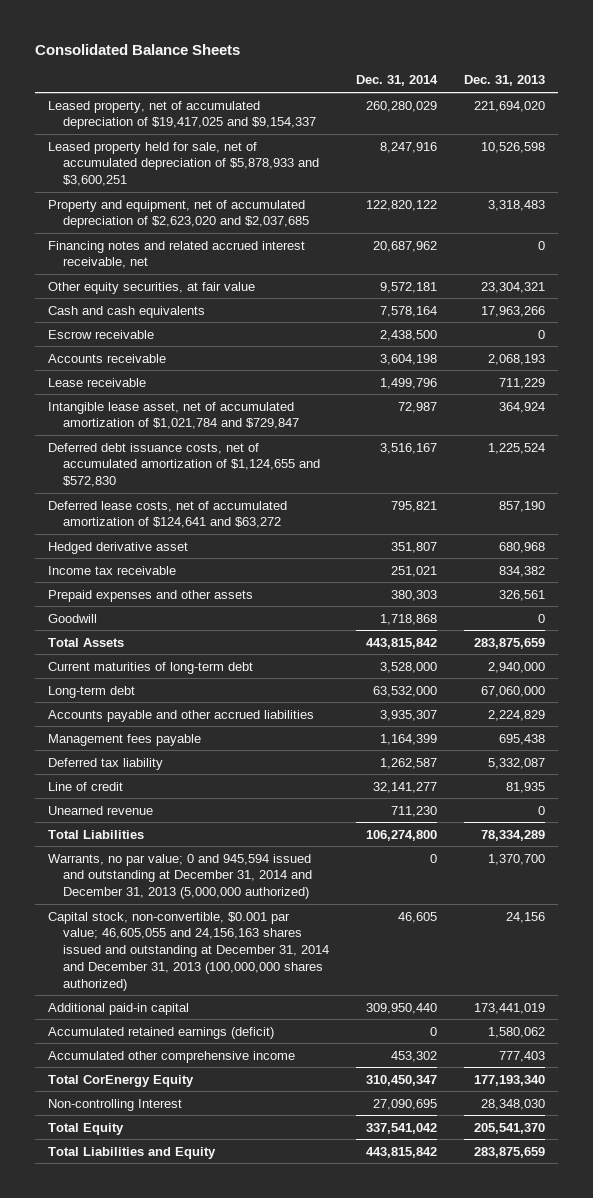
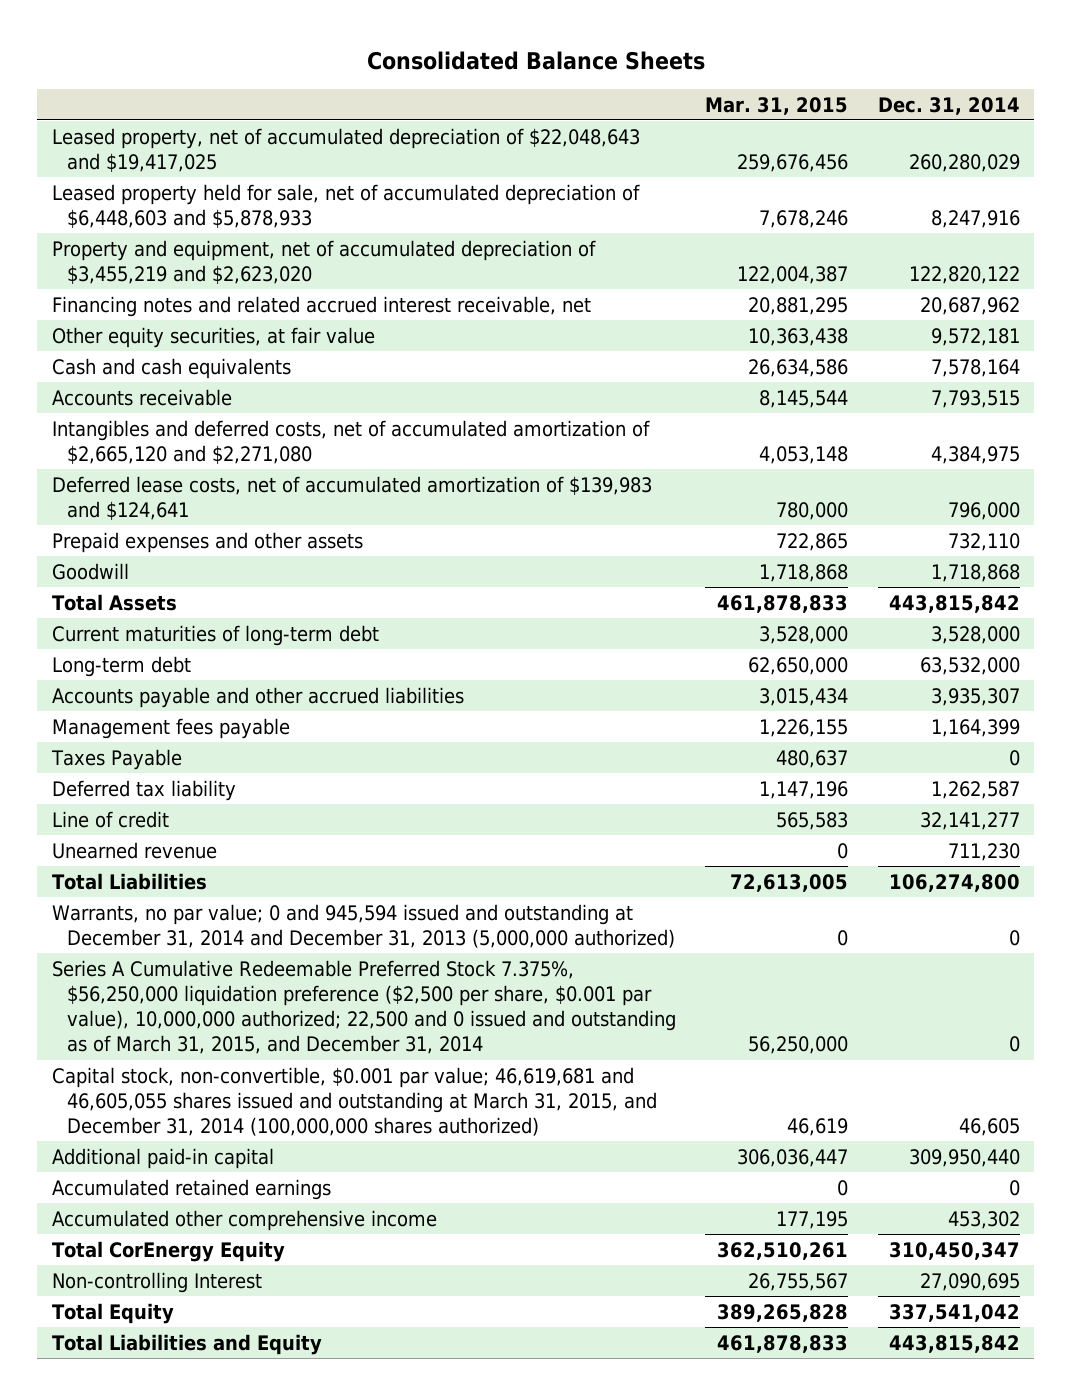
[463,75,545,87] Dec. 31, 2013 -> none
none -> [705,96,849,115] Mar. 31, 2015
[48,100,316,130] Leased property, net of accumulated depreciation of $19,417,025 and $9,154,337 -> [52,127,641,173] Leased property, net of accumulated depreciation of $22,048,643 and $19,417,025
[48,141,319,187] Leased property held for sale, net of accumulated depreciation of $5,878,933 and $3,600,251 -> [52,183,641,229] Leased property held for sale, net of accumulated depreciation of $6,448,603 and $5,878,933
[48,199,309,229] Property and equipment, net of accumulated depreciation of $2,623,020 and $2,037,685 -> [52,239,597,285] Property and equipment, net of accumulated depreciation of $3,455,219 and $2,623,020
[48,329,155,339] Escrow receivable -> none
[48,377,147,387] Lease receivable -> none
[48,401,299,430] Intangible lease asset, net of accumulated amortization of $1,021,784 and $729,847 -> none
[48,442,320,488] Deferred debt issuance costs, net of accumulated amortization of $1,124,655 and $572,830 -> none
[48,541,189,554] Hedged derivative asset -> none
[48,565,177,575] Income tax receivable -> none
[379,353,437,365] 3,604,198 -> [930,389,1020,408] 7,793,515
none -> [52,419,651,465] Intangibles and deferred costs, net of accumulated amortization of $2,665,120 and $2,271,080
[48,500,288,529] Deferred lease costs, net of accumulated amortization of $124,641 and $63,272 -> [52,475,653,521] Deferred lease costs, net of accumulated amortization of $139,983 and $124,641
[390,500,437,512] 795,821 -> [947,502,1020,521] 796,000
[390,589,437,601] 380,303 -> [947,532,1020,551] 732,110
none -> [51,748,183,770] Taxes Payable
none -> [52,959,676,1055] Series A Cumulative Redeemable Preferred Stock 7.375%, $56,250,000 liquidation preference ($2,500 per share, $0.001 par value), 10,000,000 authorized; 22,500 and 0 issued and outstanding as of March 31, 2015, and December 31, 2014
[48,911,329,991] Capital stock, non-convertible, $0.001 par value; 46,605,055 and 24,156,163 shares issued and outstanding at December 31, 2014 and December 31, 2013 (100,000,000 shares authorized) -> [52,1066,657,1137] Capital stock, non-convertible, $0.001 par value; 46,619,681 and 46,605,055 shares issued and outstanding at March 31, 2015, and December 31, 2014 (100,000,000 shares authorized)
[48,1026,275,1039] Accumulated retained earnings (deficit) -> [52,1178,332,1200] Accumulated retained earnings

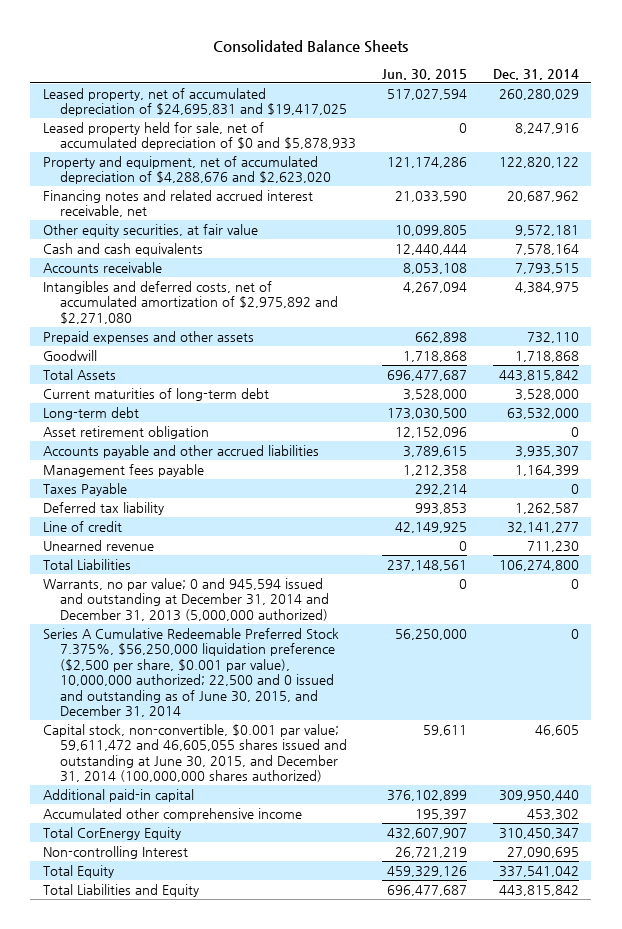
[705,96,849,115] Mar. 31, 2015 -> none
none -> [381,68,467,80] Jun. 30, 2015
[52,127,641,173] Leased property, net of accumulated depreciation of $22,048,643 and $19,417,025 -> [43,88,348,117] Leased property, net of accumulated depreciation of $24,695,831 and $19,417,025
[52,183,641,229] Leased property held for sale, net of accumulated depreciation of $6,448,603 and $5,878,933 -> [43,122,357,151] Leased property held for sale, net of accumulated depreciation of $0 and $5,878,933
[52,239,597,285] Property and equipment, net of accumulated depreciation of $3,455,219 and $2,623,020 -> [43,156,332,185] Property and equipment, net of accumulated depreciation of $4,288,676 and $2,623,020
[52,475,653,521] Deferred lease costs, net of accumulated amortization of $139,983 and $124,641 -> none
[52,419,651,465] Intangibles and deferred costs, net of accumulated amortization of $2,665,120 and $2,271,080 -> [43,281,339,324] Intangibles and deferred costs, net of accumulated amortization of $2,975,892 and $2,271,080
none -> [43,426,210,440] Asset retirement obligation
[52,959,676,1055] Series A Cumulative Redeemable Preferred Stock 7.375%, $56,250,000 liquidation preference ($2,500 per share, $0.001 par value), 10,000,000 authorized; 22,500 and 0 issued and outstanding as of March 31, 2015, and December 31, 2014 -> [43,628,340,718] Series A Cumulative Redeemable Preferred Stock 7.375%, $56,250,000 liquidation preference ($2,500 per share, $0.001 par value), 10,000,000 authorized; 22,500 and 0 issued and outstanding as of June 30, 2015, and December 31, 2014
[52,1066,657,1137] Capital stock, non-convertible, $0.001 par value; 46,619,681 and 46,605,055 shares issued and outstanding at March 31, 2015, and December 31, 2014 (100,000,000 shares authorized) -> [43,724,348,783] Capital stock, non-convertible, $0.001 par value; 59,611,472 and 46,605,055 shares issued and outstanding at June 30, 2015, and December 31, 2014 (100,000,000 shares authorized)
[52,1178,332,1200] Accumulated retained earnings -> none

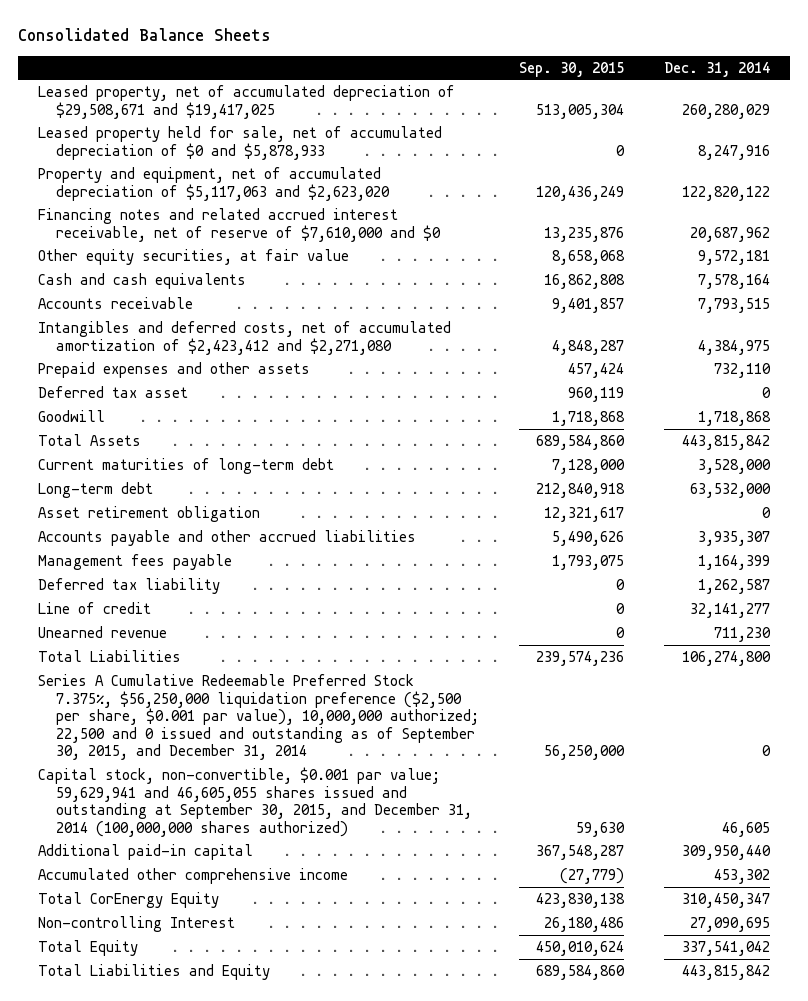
[381,68,467,80] Jun. 30, 2015 -> none
none -> [518,61,624,77] Sep. 30, 2015
[43,88,348,117] Leased property, net of accumulated depreciation of $24,695,831 and $19,417,025 -> [37,84,455,119] Leased property, net of accumulated depreciation of $29,508,671 and $19,417,025
[43,156,332,185] Property and equipment, net of accumulated depreciation of $4,288,676 and $2,623,020 -> [37,166,391,201] Property and equipment, net of accumulated depreciation of $5,117,063 and $2,623,020
[43,190,314,218] Financing notes and related accrued interest receivable, net -> [37,207,442,242] Financing notes and related accrued interest receivable, net of reserve of $7,610,000 and $0
[43,281,339,324] Intangibles and deferred costs, net of accumulated amortization of $2,975,892 and $2,271,080 -> [37,320,451,355] Intangibles and deferred costs, net of accumulated amortization of $2,423,412 and $2,271,080
none -> [37,385,188,398] Deferred tax asset
[43,483,128,497] Taxes Payable -> none
[43,578,330,621] Warrants, no par value; 0 and 945,594 issued and outstanding at December 31, 2014 and December 31, 2013 (5,000,000 authorized) -> none
[43,628,340,718] Series A Cumulative Redeemable Preferred Stock 7.375%, $56,250,000 liquidation preference ($2,500 per share, $0.001 par value), 10,000,000 authorized; 22,500 and 0 issued and outstanding as of June 30, 2015, and December 31, 2014 -> [37,673,480,761] Series A Cumulative Redeemable Preferred Stock 7.375%, $56,250,000 liquidation preference ($2,500 per share, $0.001 par value), 10,000,000 authorized; 22,500 and 0 issued and outstanding as of September 30, 2015, and December 31, 2014
[43,724,348,783] Capital stock, non-convertible, $0.001 par value; 59,611,472 and 46,605,055 shares issued and outstanding at June 30, 2015, and December 31, 2014 (100,000,000 shares authorized) -> [37,766,473,837] Capital stock, non-convertible, $0.001 par value; 59,629,941 and 46,605,055 shares issued and outstanding at September 30, 2015, and December 31, 2014 (100,000,000 shares authorized)

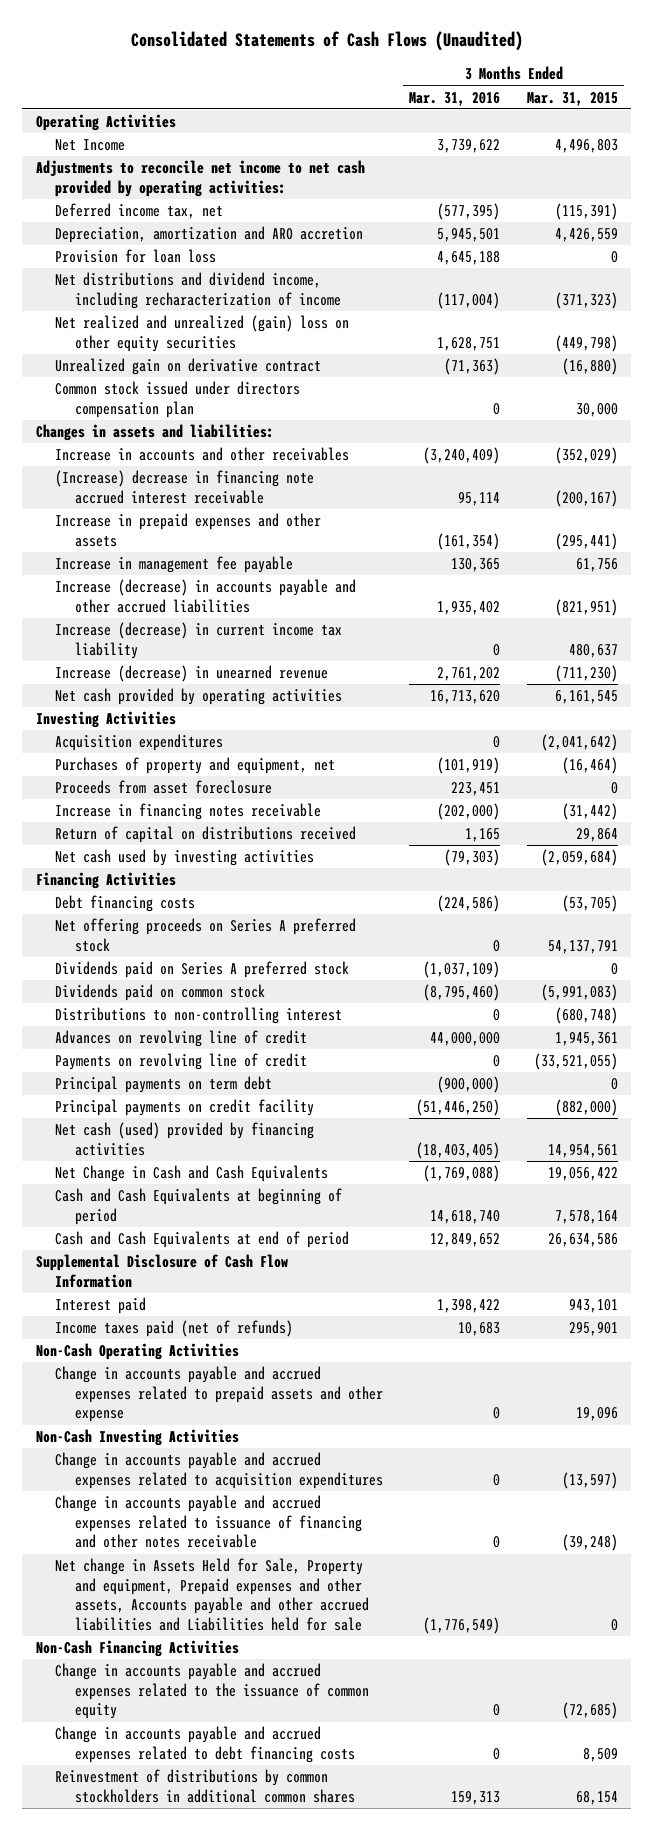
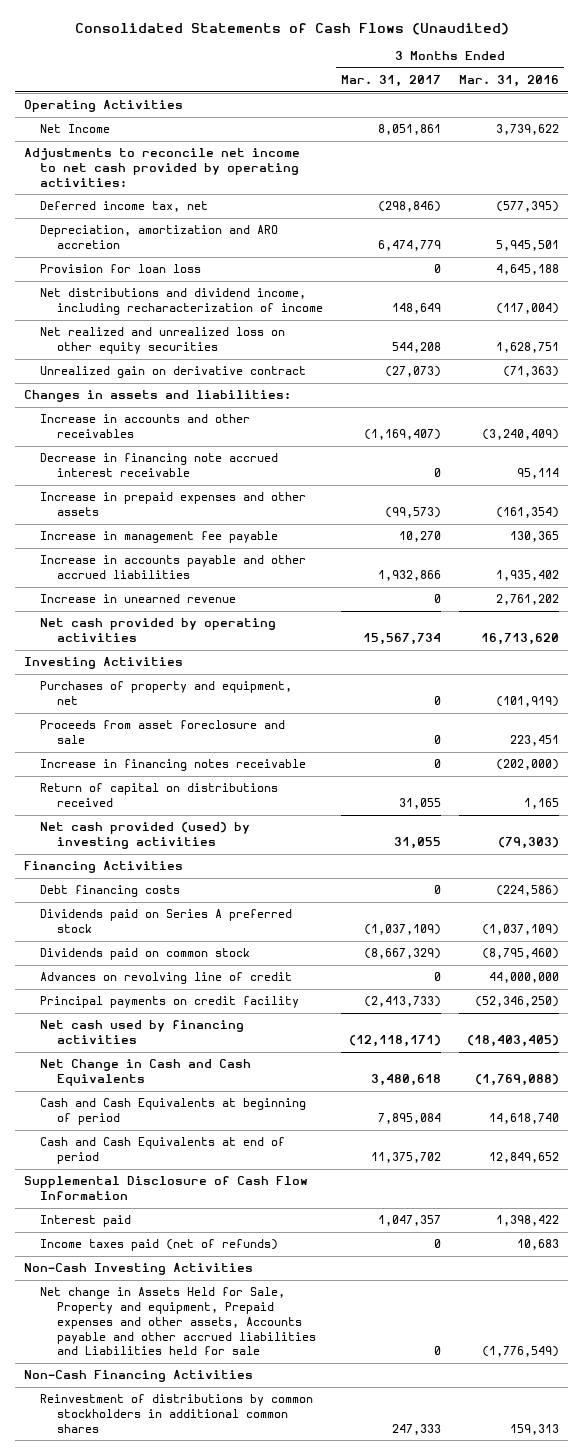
[526,91,618,106] Mar. 31, 2015 -> none
none -> [340,75,441,88] Mar. 31, 2017
[55,315,350,352] Net realized and unrealized (gain) loss on other equity securities -> [40,327,286,355] Net realized and unrealized loss on other equity securities
[55,381,301,418] Common stock issued under directors compensation plan -> none
[55,470,315,504] (Increase) decrease in financing note accrued interest receivable -> [40,453,279,478] Decrease in financing note accrued interest receivable
[55,622,343,659] Increase (decrease) in current income tax liability -> none
[55,579,357,613] Increase (decrease) in accounts payable and other accrued liabilities -> [40,555,307,580] Increase in accounts payable and other accrued liabilities
[55,665,329,683] Increase (decrease) in unearned revenue -> [40,594,237,604] Increase in unearned revenue
[55,734,224,752] Acquisition expenditures -> none
[55,780,273,795] Proceeds from asset foreclosure -> [40,720,286,745] Proceeds from asset foreclosure and sale
[55,849,315,867] Net cash used by investing activities -> [40,822,251,850] Net cash provided (used) by investing activities
[55,918,357,952] Net offering proceeds on Series A preferred stock -> none
[55,1007,343,1025] Distributions to non-controlling interest -> none
[55,1053,308,1071] Payments on revolving line of credit -> none
[55,1076,273,1094] Principal payments on term debt -> none
[416,1099,501,1117] (51,446,250) -> [475,996,560,1008] (52,346,250)
[55,1122,315,1156] Net cash (used) provided by financing activities -> [40,1020,245,1045] Net cash used by financing activities
[35,1343,239,1361] Non-Cash Operating Activities -> none
[55,1366,383,1423] Change in accounts payable and accrued expenses related to prepaid assets and other expense -> none
[55,1452,383,1489] Change in accounts payable and accrued expenses related to acquisition expenditures -> none
[55,1495,362,1549] Change in accounts payable and accrued expenses related to issuance of financing and other notes receivable -> none
[55,1663,369,1720] Change in accounts payable and accrued expenses related to the issuance of common equity -> none
[55,1726,355,1763] Change in accounts payable and accrued expenses related to debt financing costs -> none

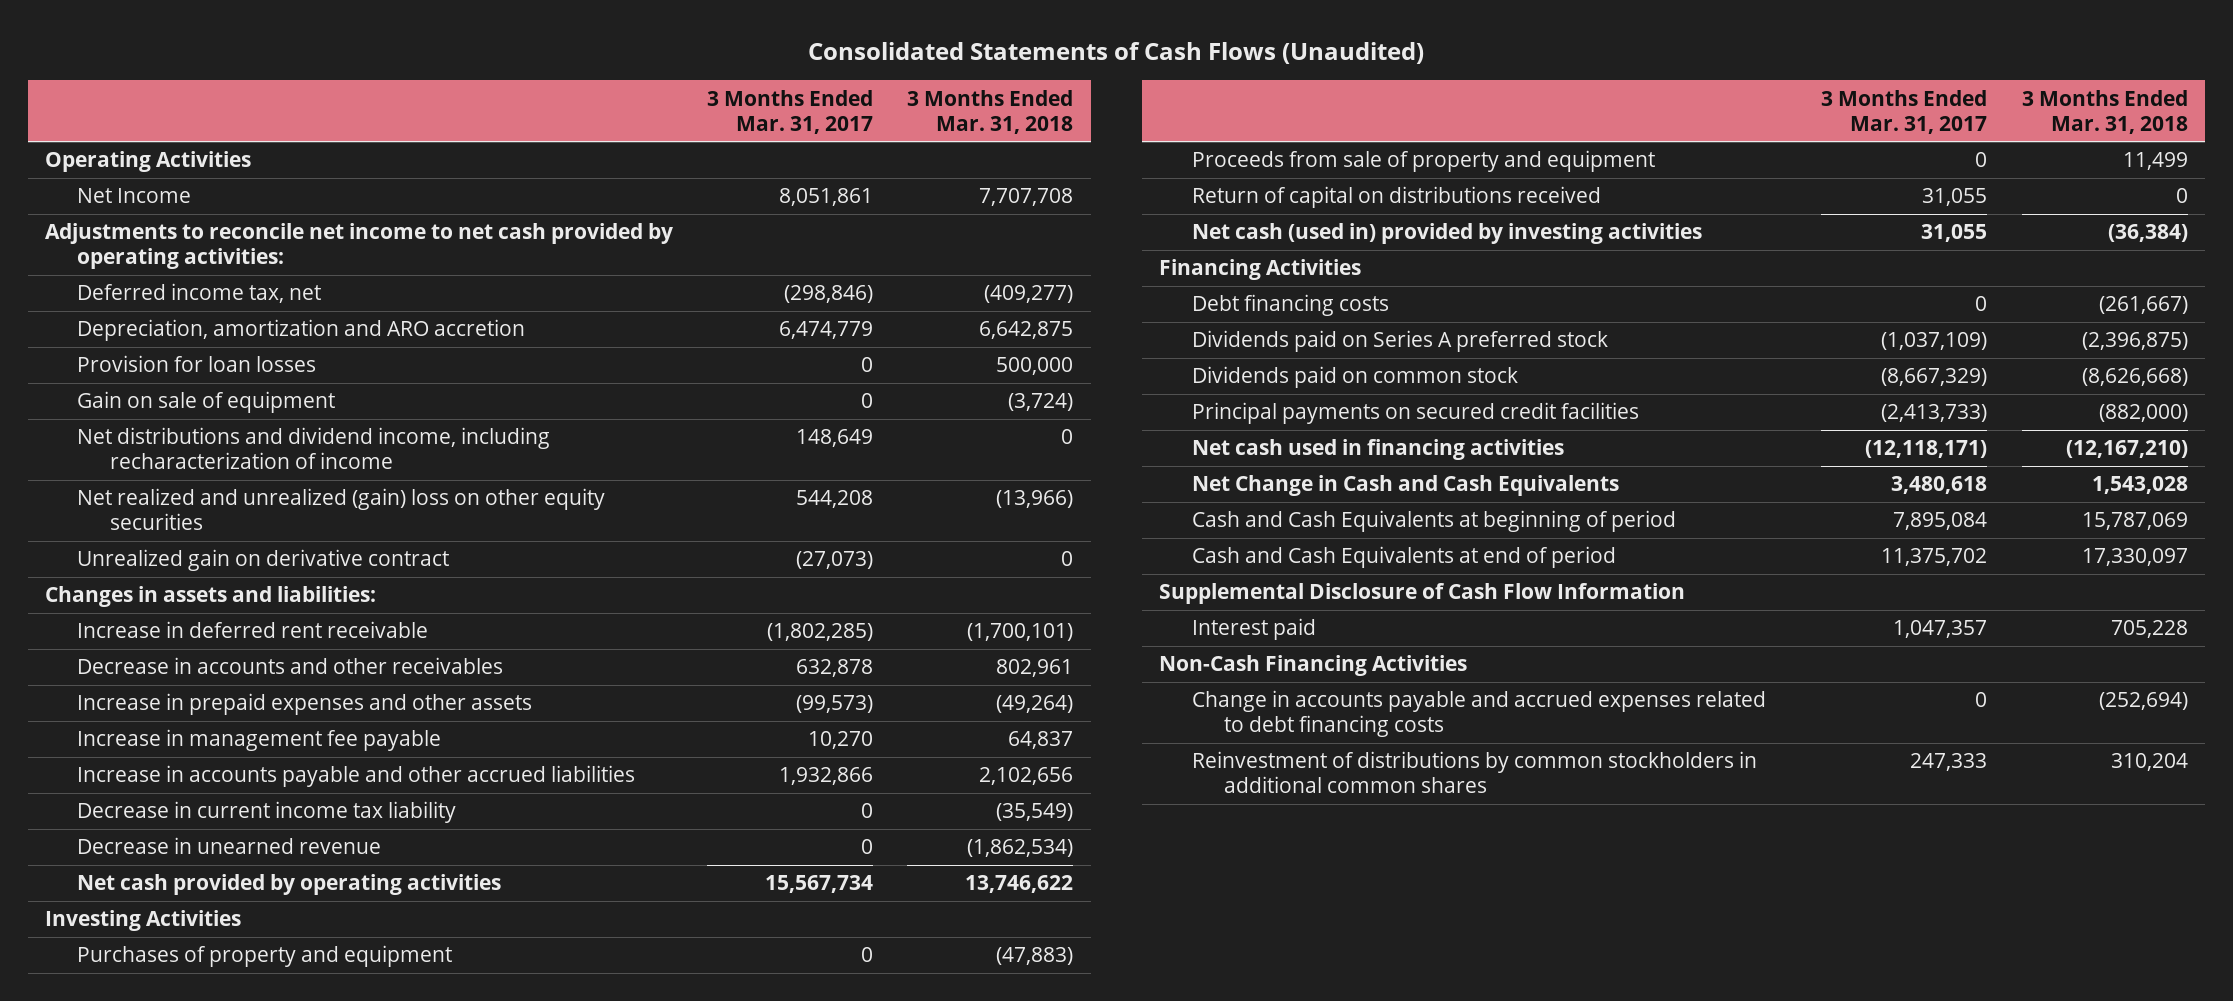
[459,75,560,88] Mar. 31, 2016 -> none
none -> [907,89,1074,134] 3 Months Ended Mar. 31, 2018
[40,264,202,274] Provision for loan loss -> [77,355,317,373] Provision for loan losses
none -> [77,391,336,414] Gain on sale of equipment
[40,327,286,355] Net realized and unrealized loss on other equity securities -> [77,488,606,531] Net realized and unrealized (gain) loss on other equity securities
[40,453,279,478] Decrease in financing note accrued interest receivable -> none
none -> [77,621,429,639] Increase in deferred rent receivable
[40,414,251,439] Increase in accounts and other receivables -> [77,657,504,675] Decrease in accounts and other receivables
[363,429,441,441] (1,169,407) -> [796,659,874,678] 632,878
none -> [77,801,457,824] Decrease in current income tax liability
[40,594,237,604] Increase in unearned revenue -> [77,837,382,855] Decrease in unearned revenue
[40,759,307,772] Increase in financing notes receivable -> none
[40,681,293,706] Purchases of property and equipment, net -> [77,945,453,968] Purchases of property and equipment
[40,720,286,745] Proceeds from asset foreclosure and sale -> [1191,150,1655,173] Proceeds from sale of property and equipment
[40,822,251,850] Net cash provided (used) by investing activities -> [1191,223,1702,245] Net cash (used in) provided by investing activities
[40,972,293,985] Advances on revolving line of credit -> none
[40,996,300,1009] Principal payments on credit facility -> [1191,402,1639,425] Principal payments on secured credit facilities
[40,1020,245,1045] Net cash used by financing activities -> [1191,439,1564,461] Net cash used in financing activities
[40,1239,279,1252] Income taxes paid (net of refunds) -> none
[24,1263,254,1276] Non-Cash Investing Activities -> none
[40,1287,316,1356] Net change in Assets Held for Sale, Property and equipment, Prepaid expenses and other assets, Accounts payable and other accrued liabilities and Liabilities held for sale -> none
none -> [1191,690,1766,738] Change in accounts payable and accrued expenses related to debt financing costs

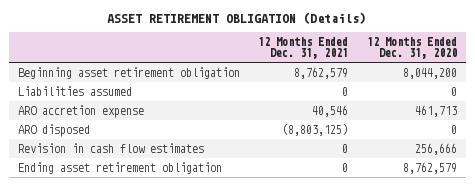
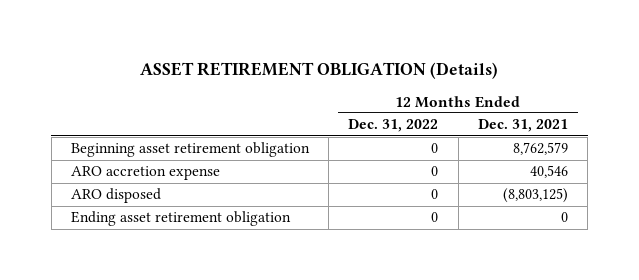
[366,36,457,60] 12 Months Ended Dec. 31, 2020 -> none
none -> [348,119,439,133] Dec. 31, 2022
[17,85,132,96] Liabilities assumed -> none
[17,142,204,153] Revision in cash flow estimates -> none

